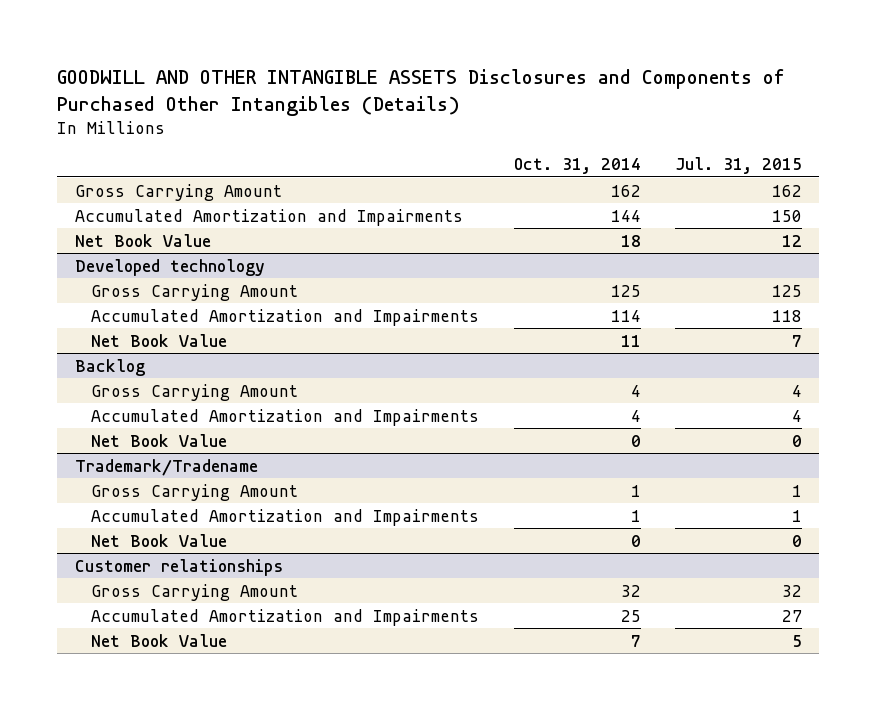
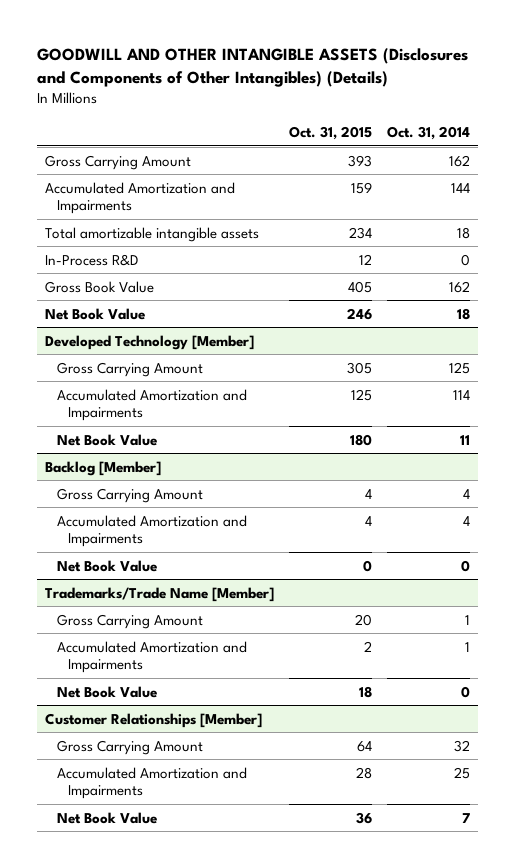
[57,69,786,117] GOODWILL AND OTHER INTANGIBLE ASSETS Disclosures and Components of Purchased Other Intangibles (Details) -> [37,48,469,88] GOODWILL AND OTHER INTANGIBLE ASSETS (Disclosures and Components of Other Intangibles) (Details)
[674,157,802,175] Jul. 31, 2015 -> none
none -> [289,125,373,140] Oct. 31, 2015
none -> [44,226,259,242] Total amortizable intangible assets
none -> [44,253,138,266] In-Process R&D
none -> [44,280,154,293] Gross Book Value
[74,258,265,276] Developed technology -> [44,334,254,350] Developed Technology [Member]
[74,358,145,376] Backlog -> [44,460,161,476] Backlog [Member]
[74,458,258,476] Trademark/Tradename -> [44,586,274,602] Trademarks/Trade Name [Member]
[74,558,283,576] Customer relationships -> [44,712,262,728] Customer Relationships [Member]

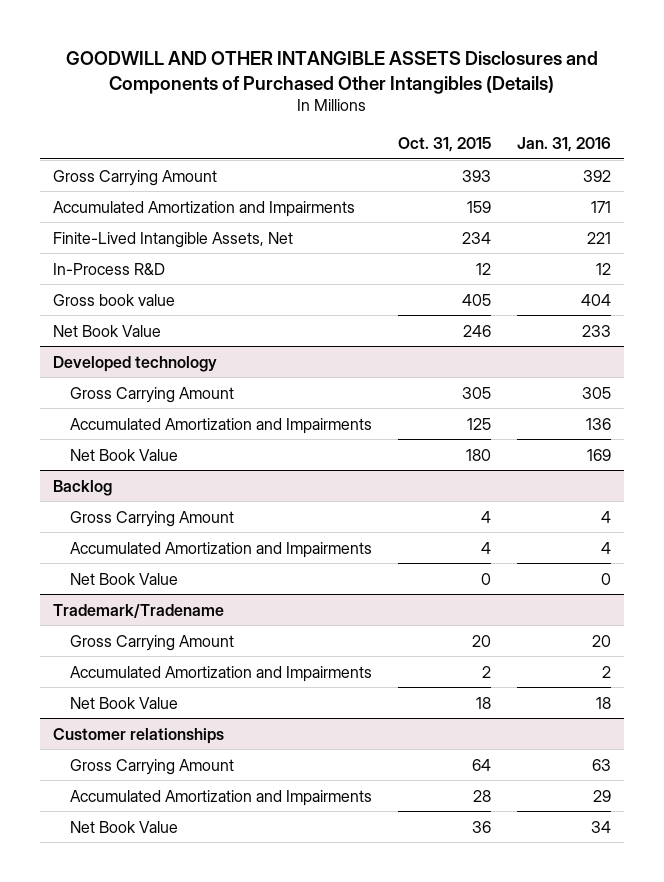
[37,48,469,88] GOODWILL AND OTHER INTANGIBLE ASSETS (Disclosures and Components of Other Intangibles) (Details) -> [65,50,598,94] GOODWILL AND OTHER INTANGIBLE ASSETS Disclosures and Components of Purchased Other Intangibles (Details)
[387,125,471,140] Oct. 31, 2014 -> none
none -> [516,136,611,152] Jan. 31, 2016
[44,226,259,242] Total amortizable intangible assets -> [52,231,293,248] Finite-Lived Intangible Assets, Net
[44,280,154,293] Gross Book Value -> [52,293,175,306] Gross book value
[44,334,254,350] Developed Technology [Member] -> [52,355,217,372] Developed technology
[44,460,161,476] Backlog [Member] -> [52,479,112,496] Backlog
[44,586,274,602] Trademarks/Trade Name [Member] -> [52,603,224,618] Trademark/Tradename
[44,712,262,728] Customer Relationships [Member] -> [52,727,224,744] Customer relationships

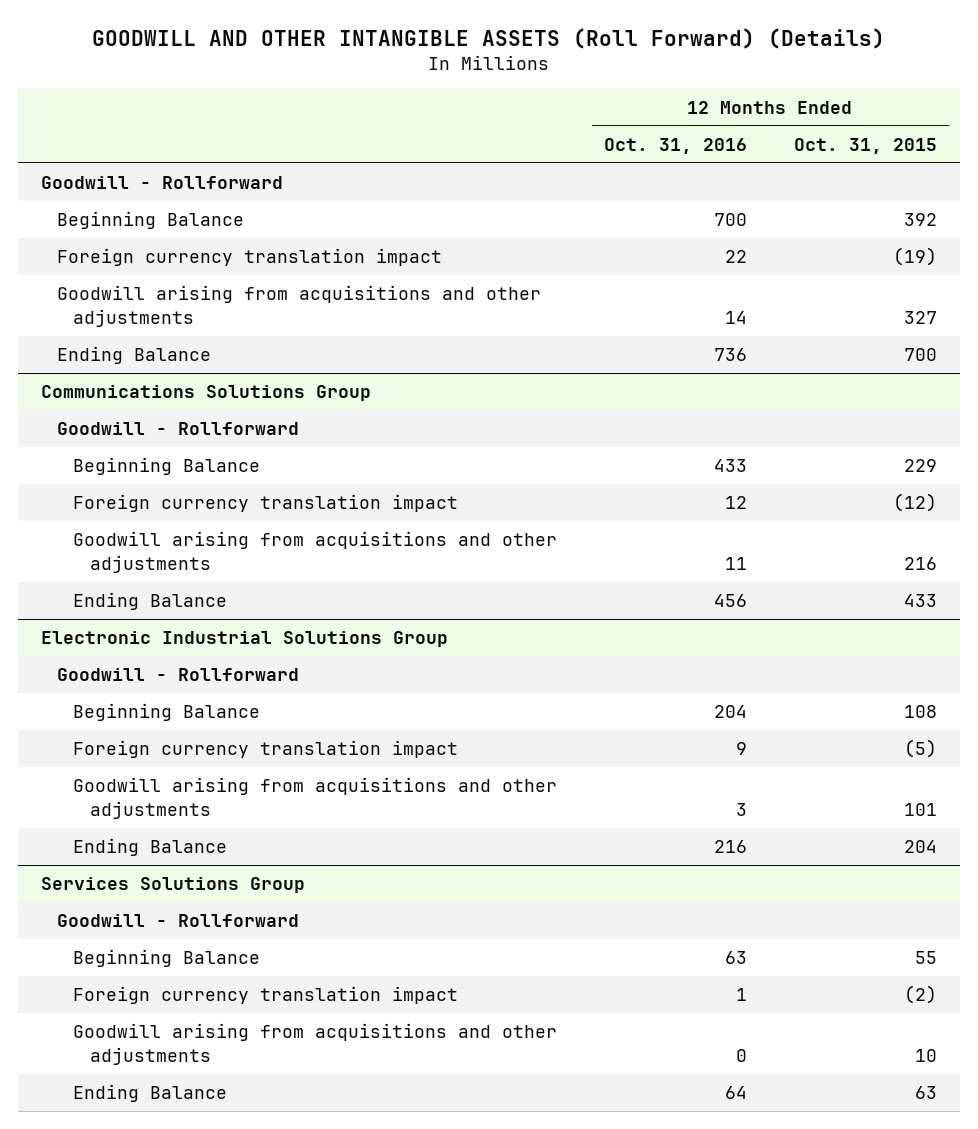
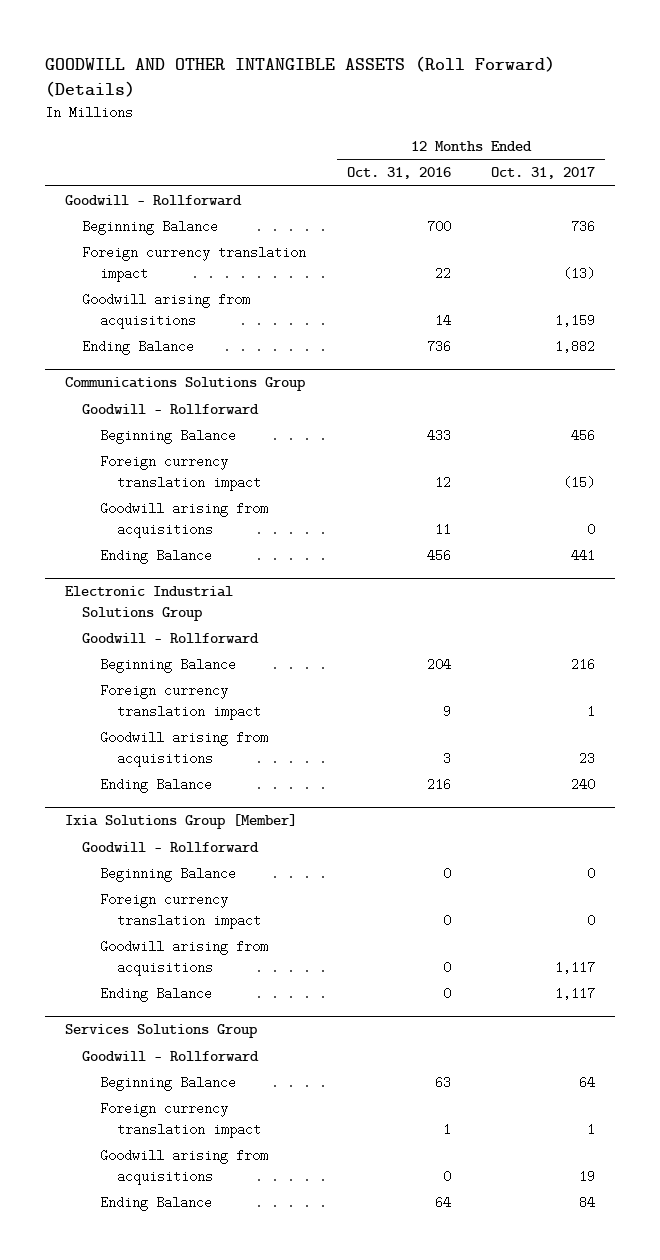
[793,137,937,154] Oct. 31, 2015 -> none
none -> [490,167,595,180] Oct. 31, 2017
[57,285,542,327] Goodwill arising from acquisitions and other adjustments -> [82,293,251,329] Goodwill arising from acquisitions
[73,531,558,573] Goodwill arising from acquisitions and other adjustments -> [99,502,268,538] Goodwill arising from acquisitions
[73,777,558,819] Goodwill arising from acquisitions and other adjustments -> [99,731,268,767] Goodwill arising from acquisitions
none -> [65,814,298,830] Ixia Solutions Group [Member]
none -> [82,842,260,854] Goodwill - Rollforward
none -> [99,867,236,883] Beginning Balance
none -> [99,893,261,929] Foreign currency translation impact
none -> [99,940,268,976] Goodwill arising from acquisitions
none -> [99,987,212,1003] Ending Balance
[73,1023,558,1065] Goodwill arising from acquisitions and other adjustments -> [99,1149,268,1185] Goodwill arising from acquisitions

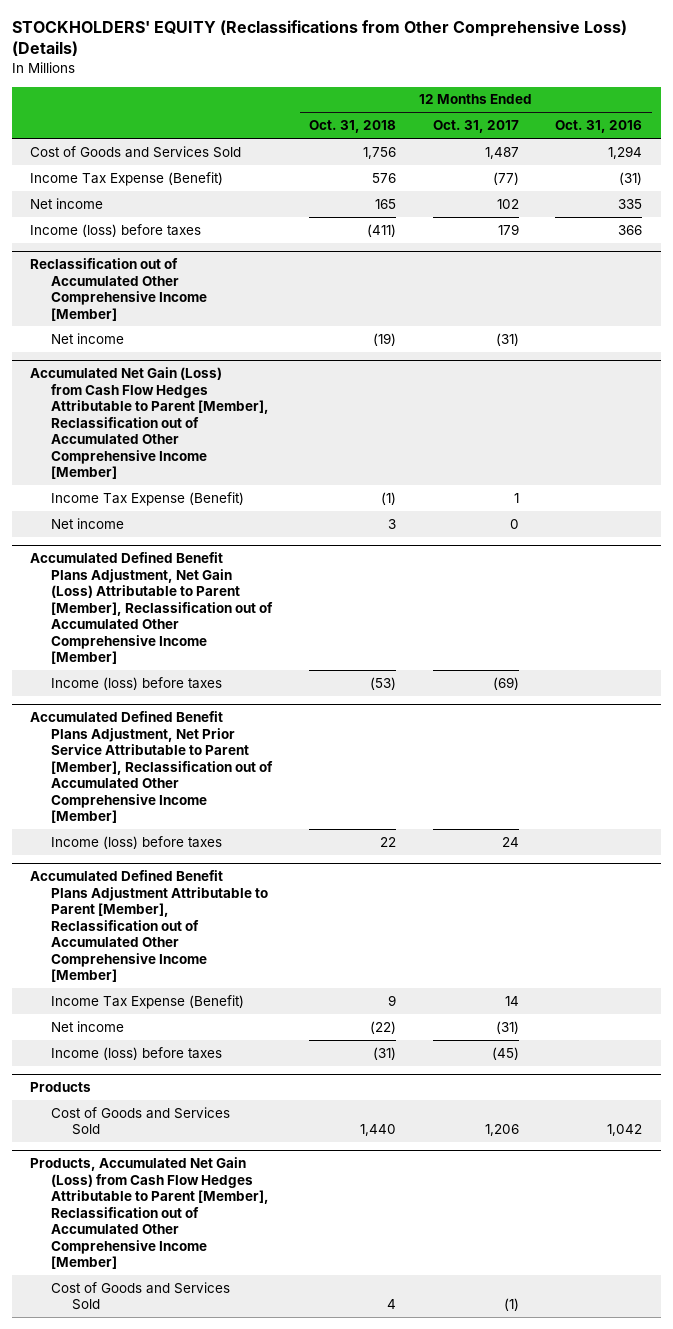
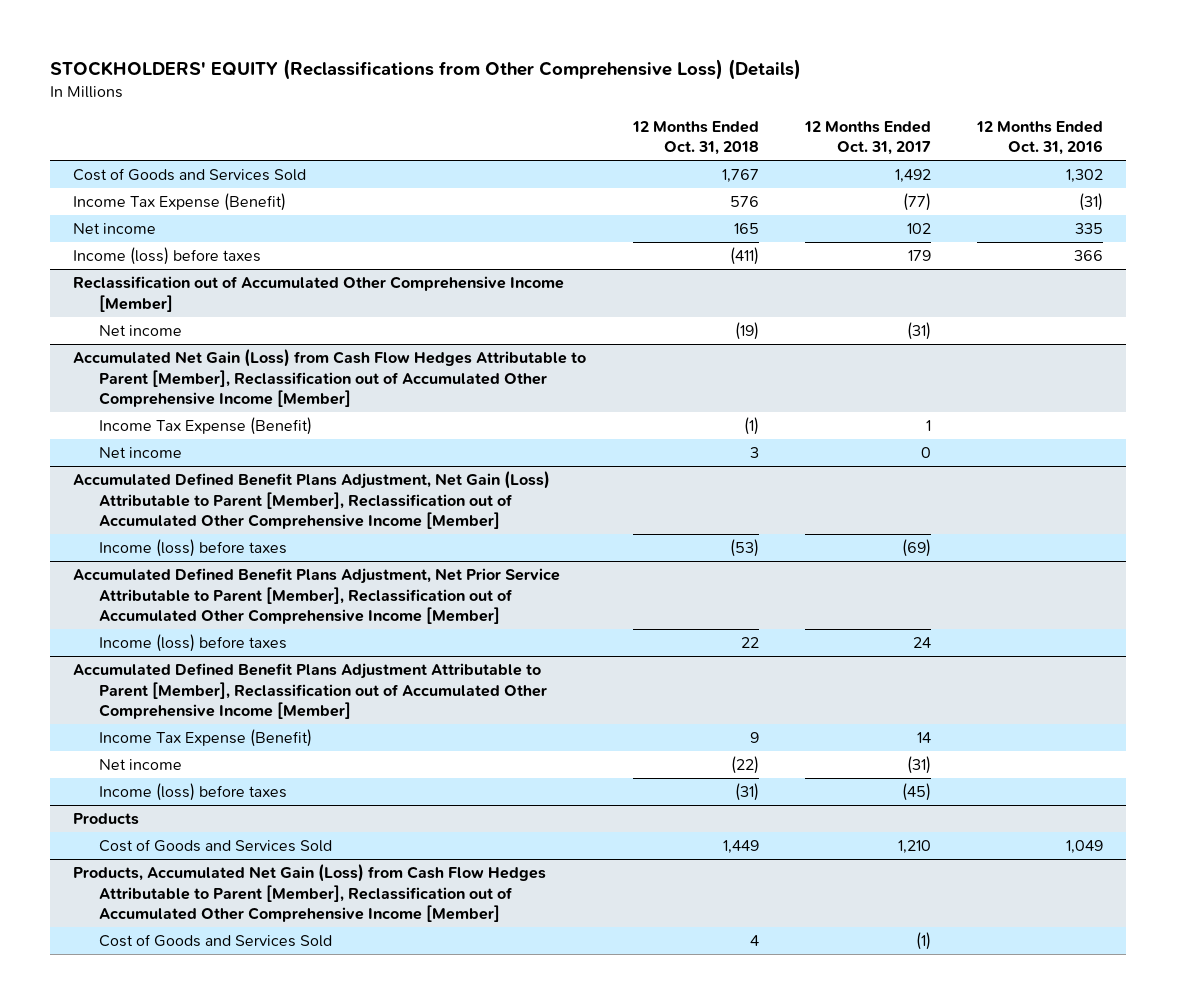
[362,146,396,159] 1,756 -> [721,168,759,183] 1,767
[484,146,519,159] 1,487 -> [894,168,931,183] 1,492
[608,145,643,159] 1,294 -> [1066,168,1104,183] 1,302
[359,1124,396,1137] 1,440 -> [722,839,759,854] 1,449
[484,1124,519,1137] 1,206 -> [897,839,931,854] 1,210
[607,1124,643,1137] 1,042 -> [1066,839,1104,854] 1,049

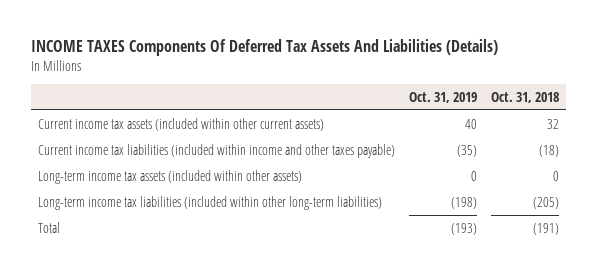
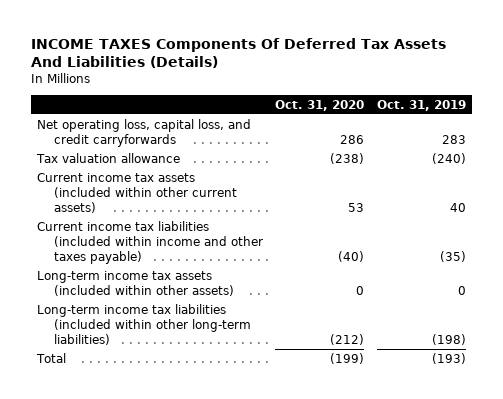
[491,91,560,103] Oct. 31, 2018 -> none
none -> [275,99,365,111] Oct. 31, 2020
none -> [37,118,252,147] Net operating loss, capital loss, and credit carryforwards
none -> [36,152,181,163] Tax valuation allowance

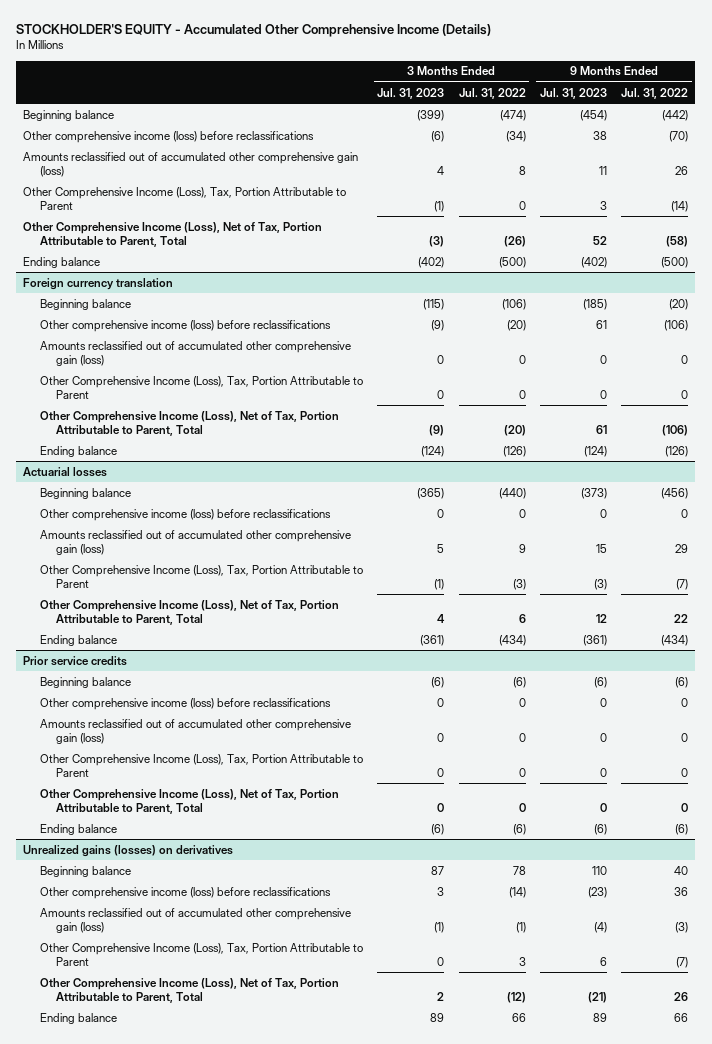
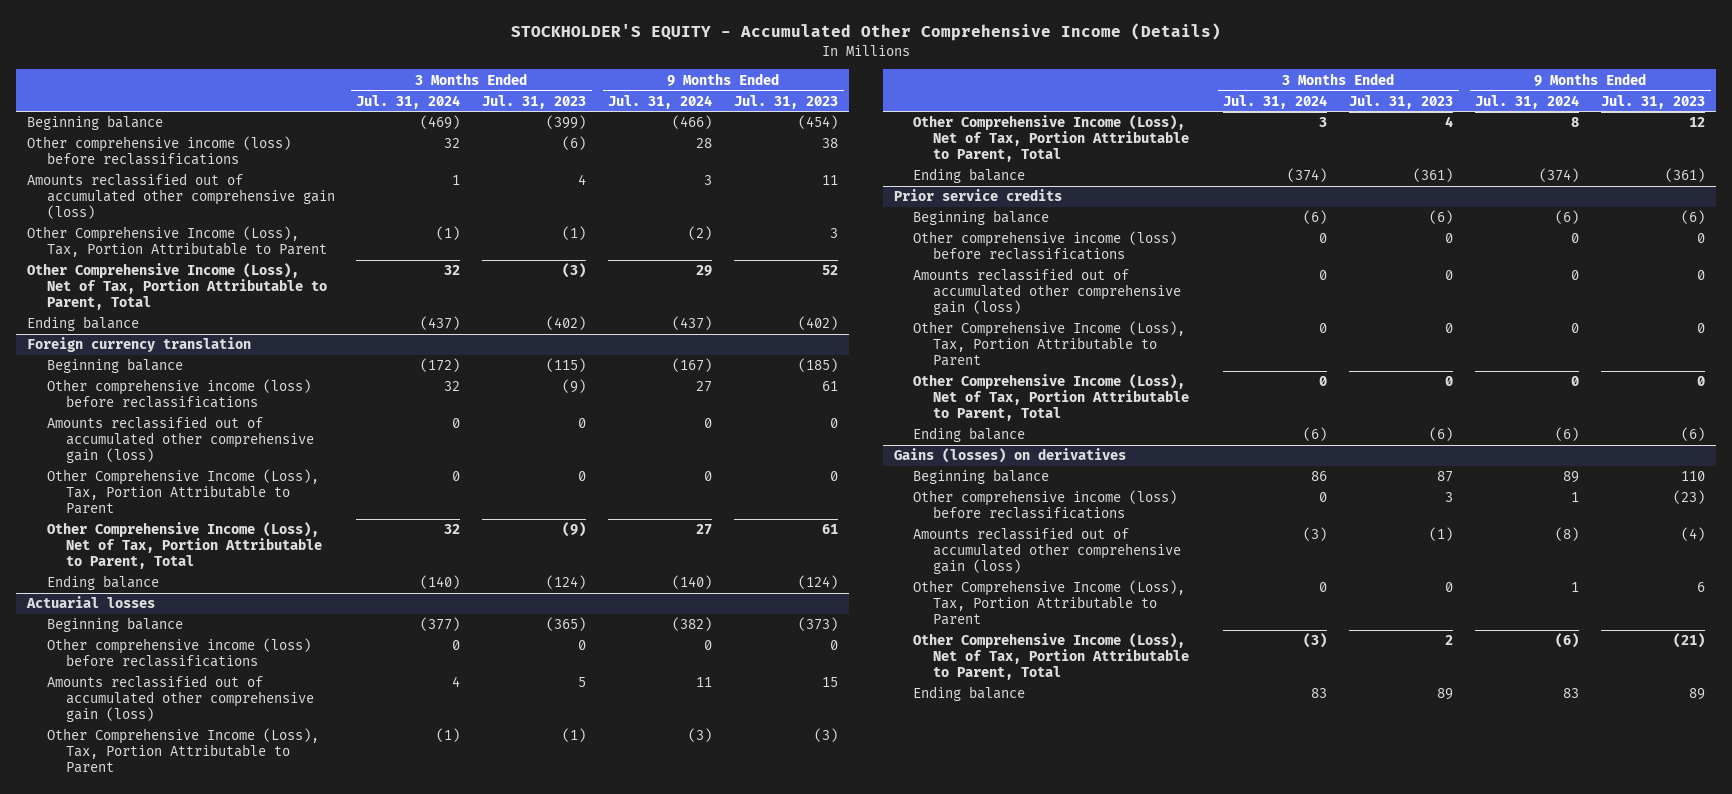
[458,87,526,99] Jul. 31, 2022 -> none
[621,87,689,99] Jul. 31, 2022 -> none
none -> [356,94,461,109] Jul. 31, 2024
none -> [608,94,713,109] Jul. 31, 2024
[23,844,234,857] Unrealized gains (losses) on derivatives -> [894,448,1127,464] Gains (losses) on derivatives

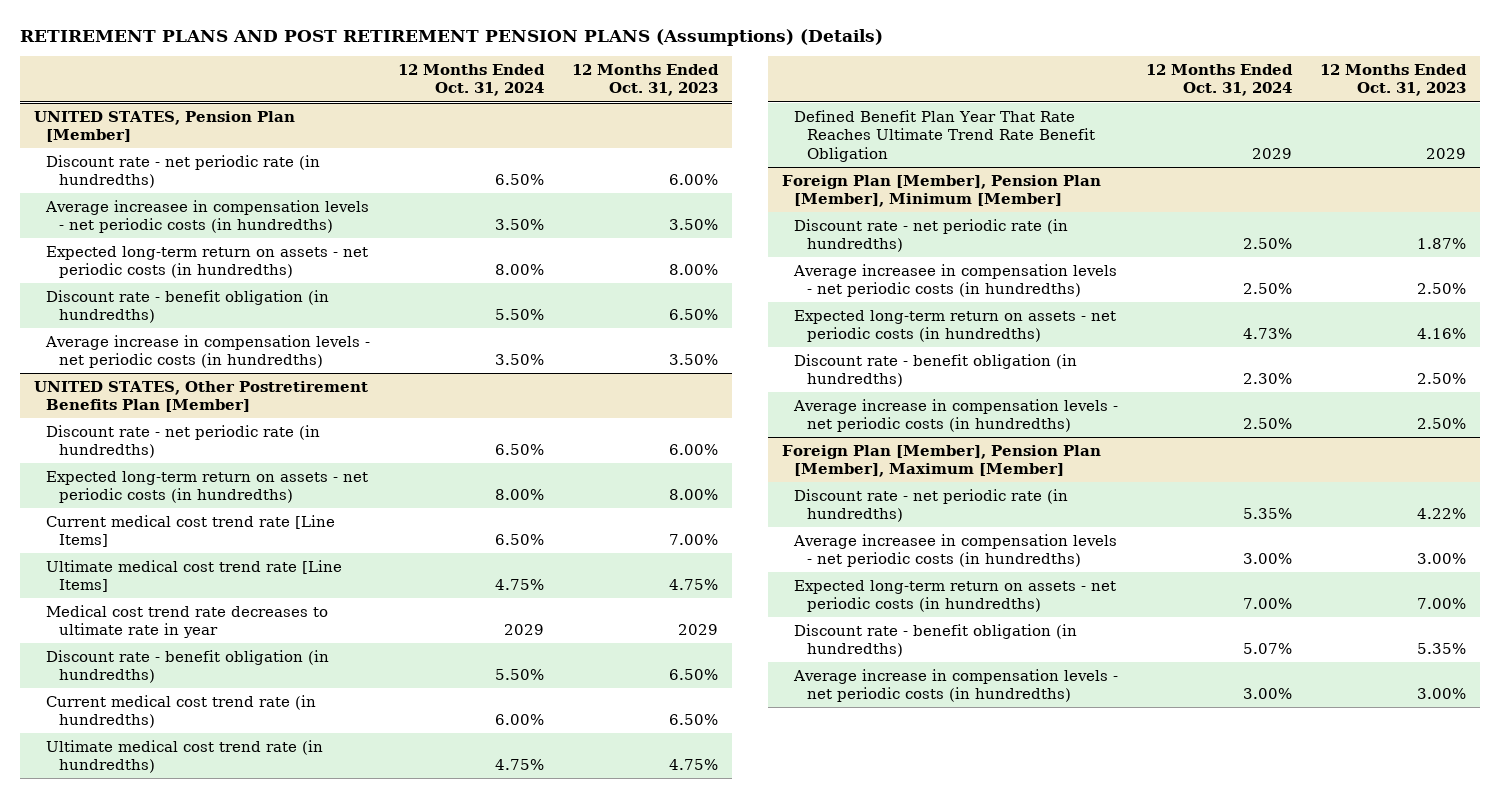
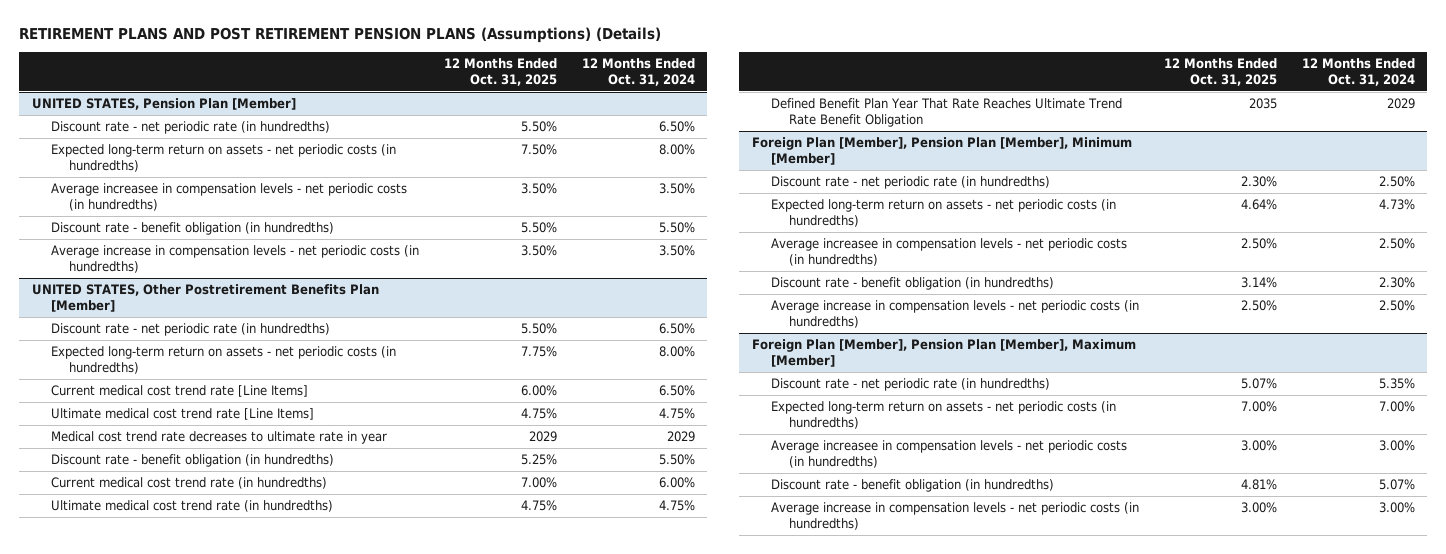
[572,63,720,97] 12 Months Ended Oct. 31, 2023 -> none
none -> [443,58,557,86] 12 Months Ended Oct. 31, 2025
[45,199,370,234] Average increasee in compensation levels - net periodic costs (in hundredths) -> [50,183,407,211] Average increasee in compensation levels - net periodic costs (in hundredths)
[793,263,1118,298] Average increasee in compensation levels - net periodic costs (in hundredths) -> [770,238,1127,266] Average increasee in compensation levels - net periodic costs (in hundredths)
[793,533,1118,568] Average increasee in compensation levels - net periodic costs (in hundredths) -> [770,440,1127,468] Average increasee in compensation levels - net periodic costs (in hundredths)

